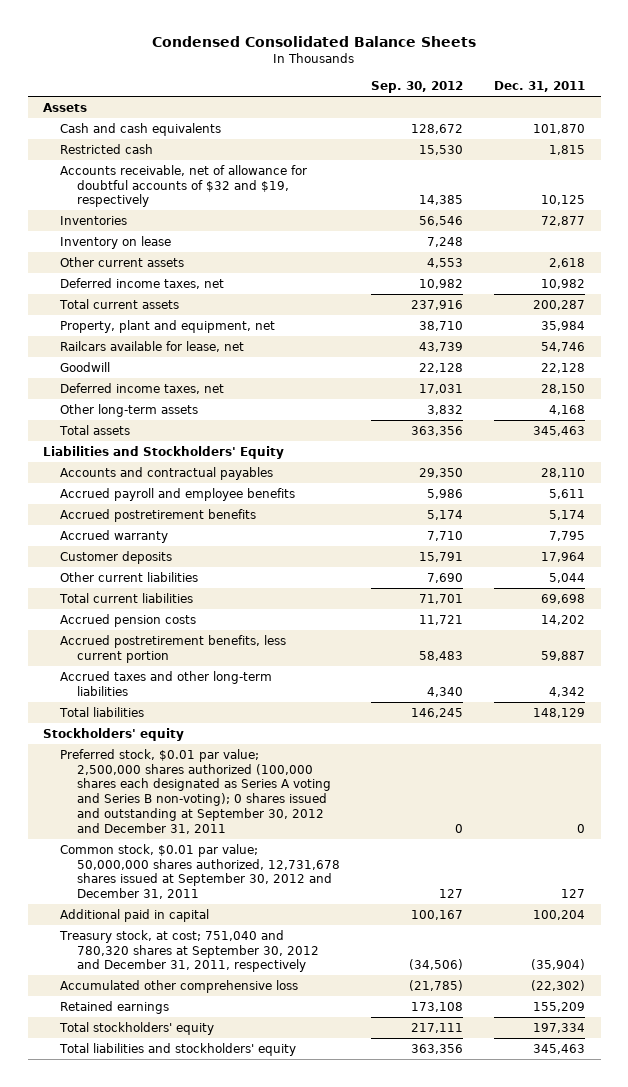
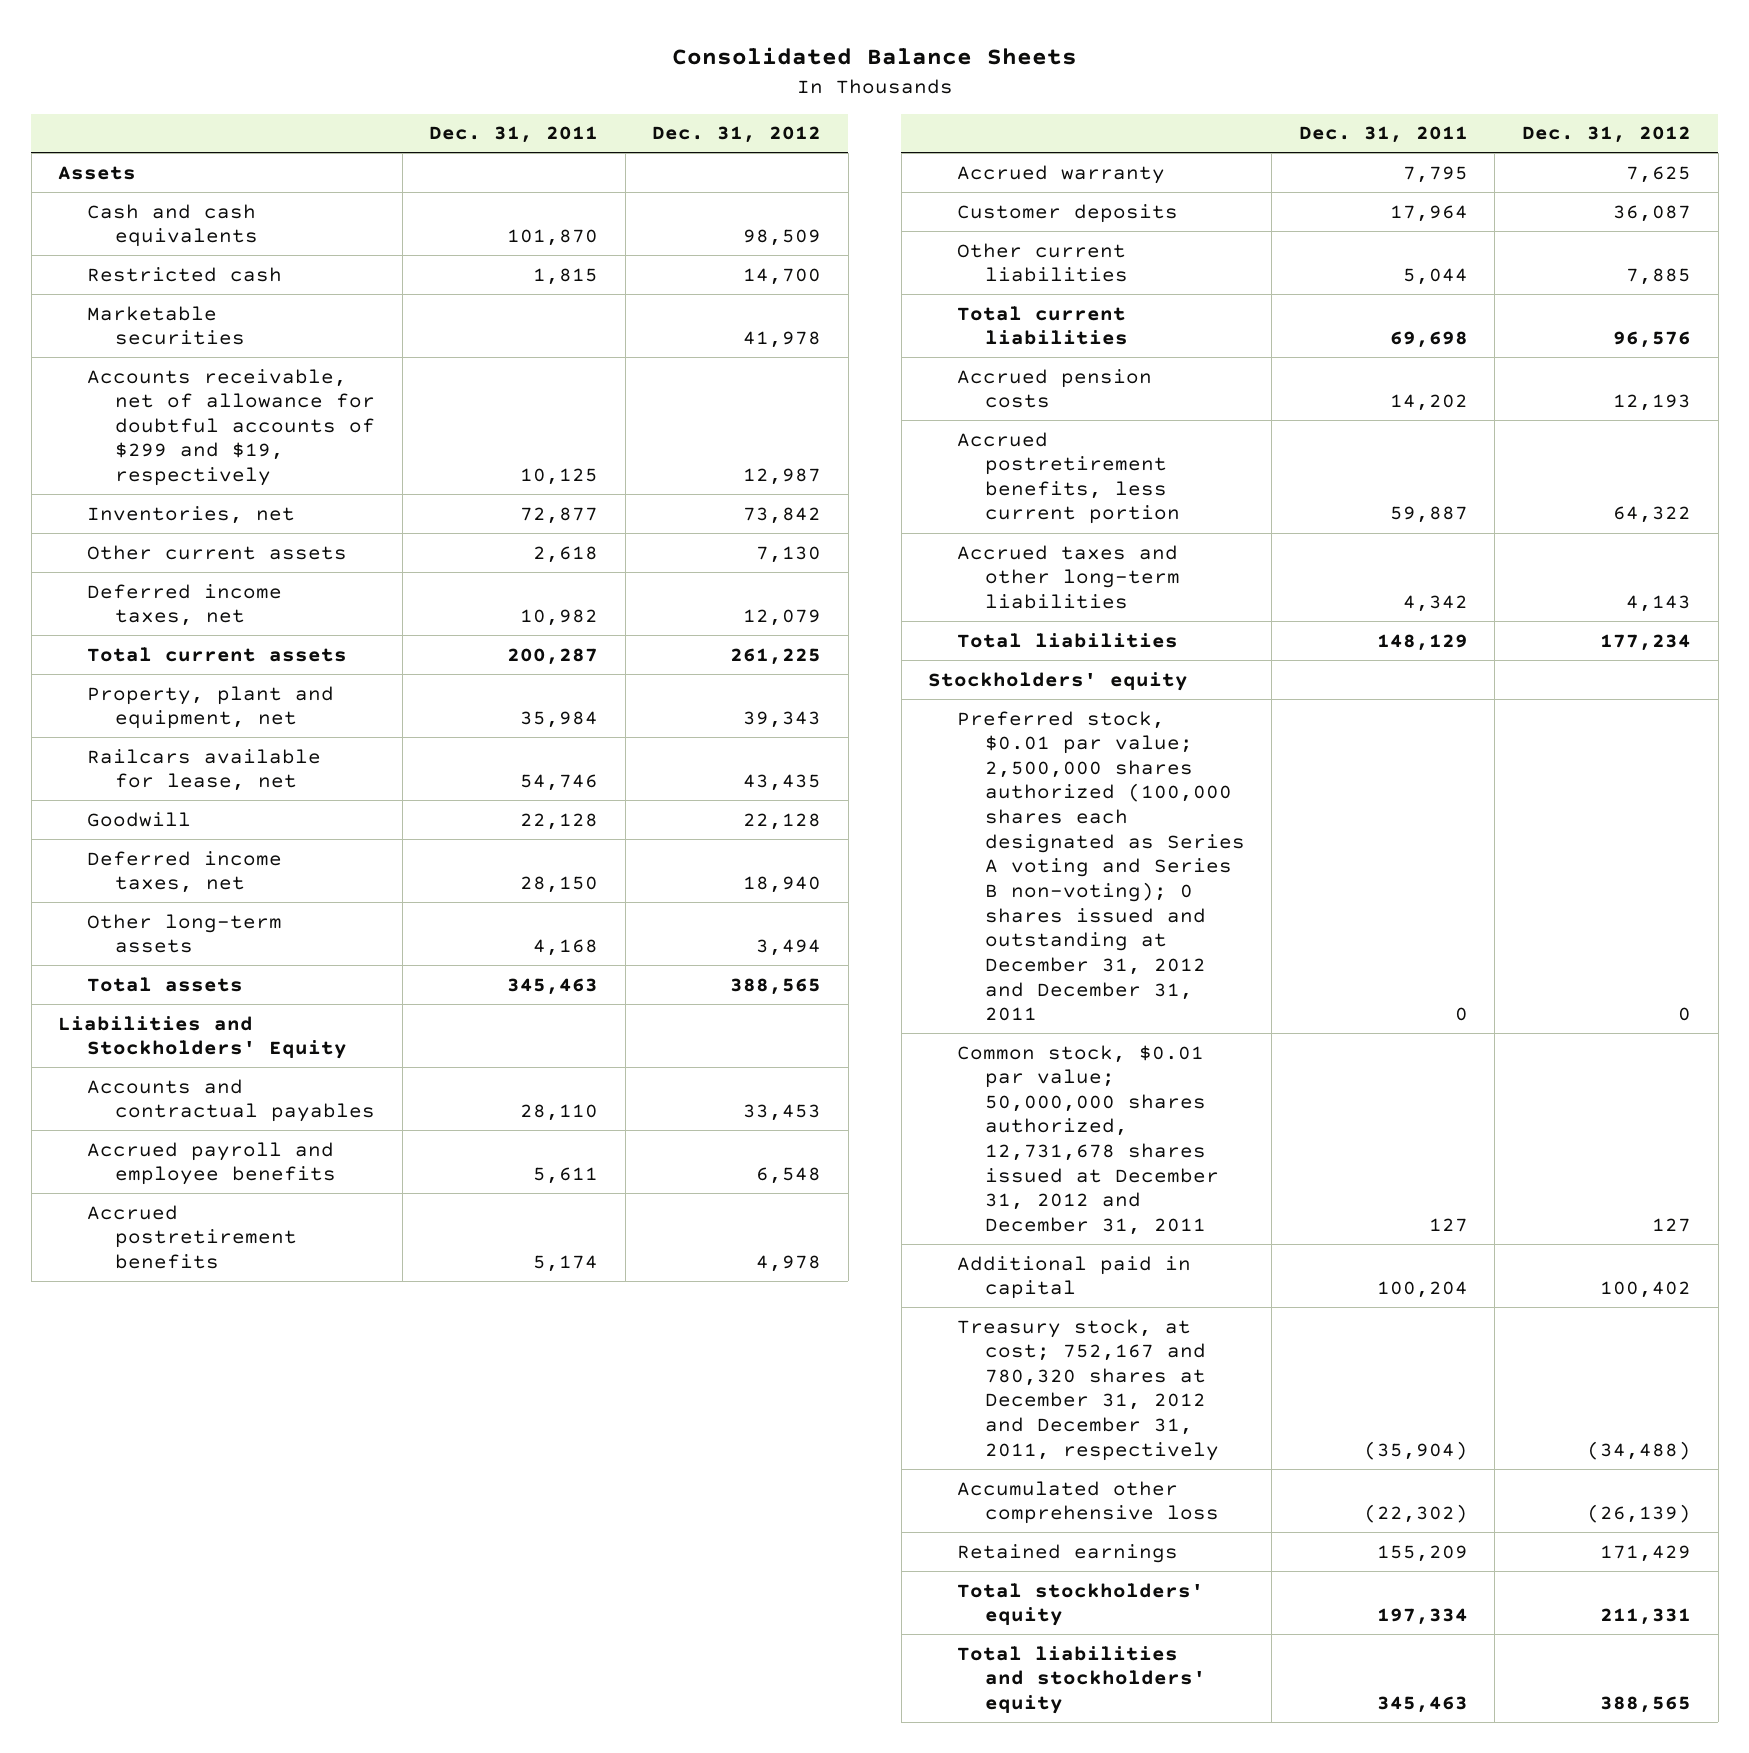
[152,35,477,47] Condensed Consolidated Balance Sheets -> [671,47,1077,66] Consolidated Balance Sheets
[371,81,464,94] Sep. 30, 2012 -> none
none -> [652,126,822,144] Dec. 31, 2012
[60,235,172,249] Inventory on lease -> none
none -> [86,305,246,346] Marketable securities
[60,164,308,208] Accounts receivable, net of allowance for doubtful accounts of $32 and $19, respectively -> [86,368,376,487] Accounts receivable, net of allowance for doubtful accounts of $299 and $19, respectively
[60,215,128,225] Inventories -> [86,505,295,524] Inventories, net
[60,748,332,834] Preferred stock, $0.01 par value; 2,500,000 shares authorized (100,000 shares each designated as Series A voting and Series B non-voting); 0 shares issued and outstanding at September 30, 2012 and December 31, 2011 -> [956,710,1245,1022] Preferred stock, $0.01 par value; 2,500,000 shares authorized (100,000 shares each designated as Series A voting and Series B non-voting); 0 shares issued and outstanding at December 31, 2012 and December 31, 2011
[60,843,341,900] Common stock, $0.01 par value; 50,000,000 shares authorized, 12,731,678 shares issued at September 30, 2012 and December 31, 2011 -> [956,1044,1219,1236] Common stock, $0.01 par value; 50,000,000 shares authorized, 12,731,678 shares issued at December 31, 2012 and December 31, 2011
[59,929,320,973] Treasury stock, at cost; 751,040 and 780,320 shares at September 30, 2012 and December 31, 2011, respectively -> [956,1318,1219,1461] Treasury stock, at cost; 752,167 and 780,320 shares at December 31, 2012 and December 31, 2011, respectively

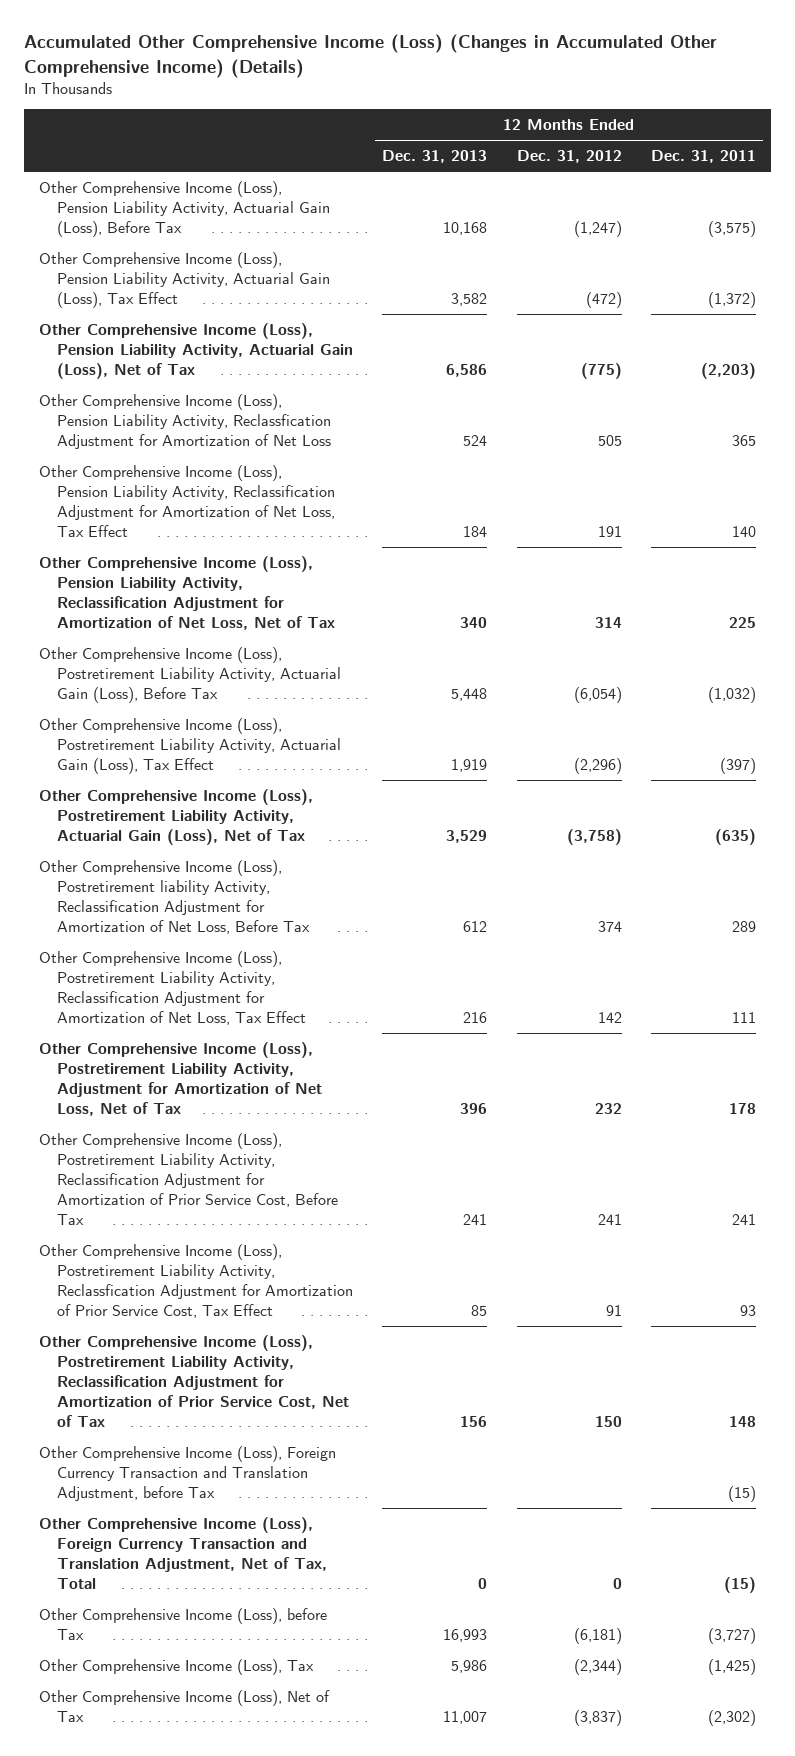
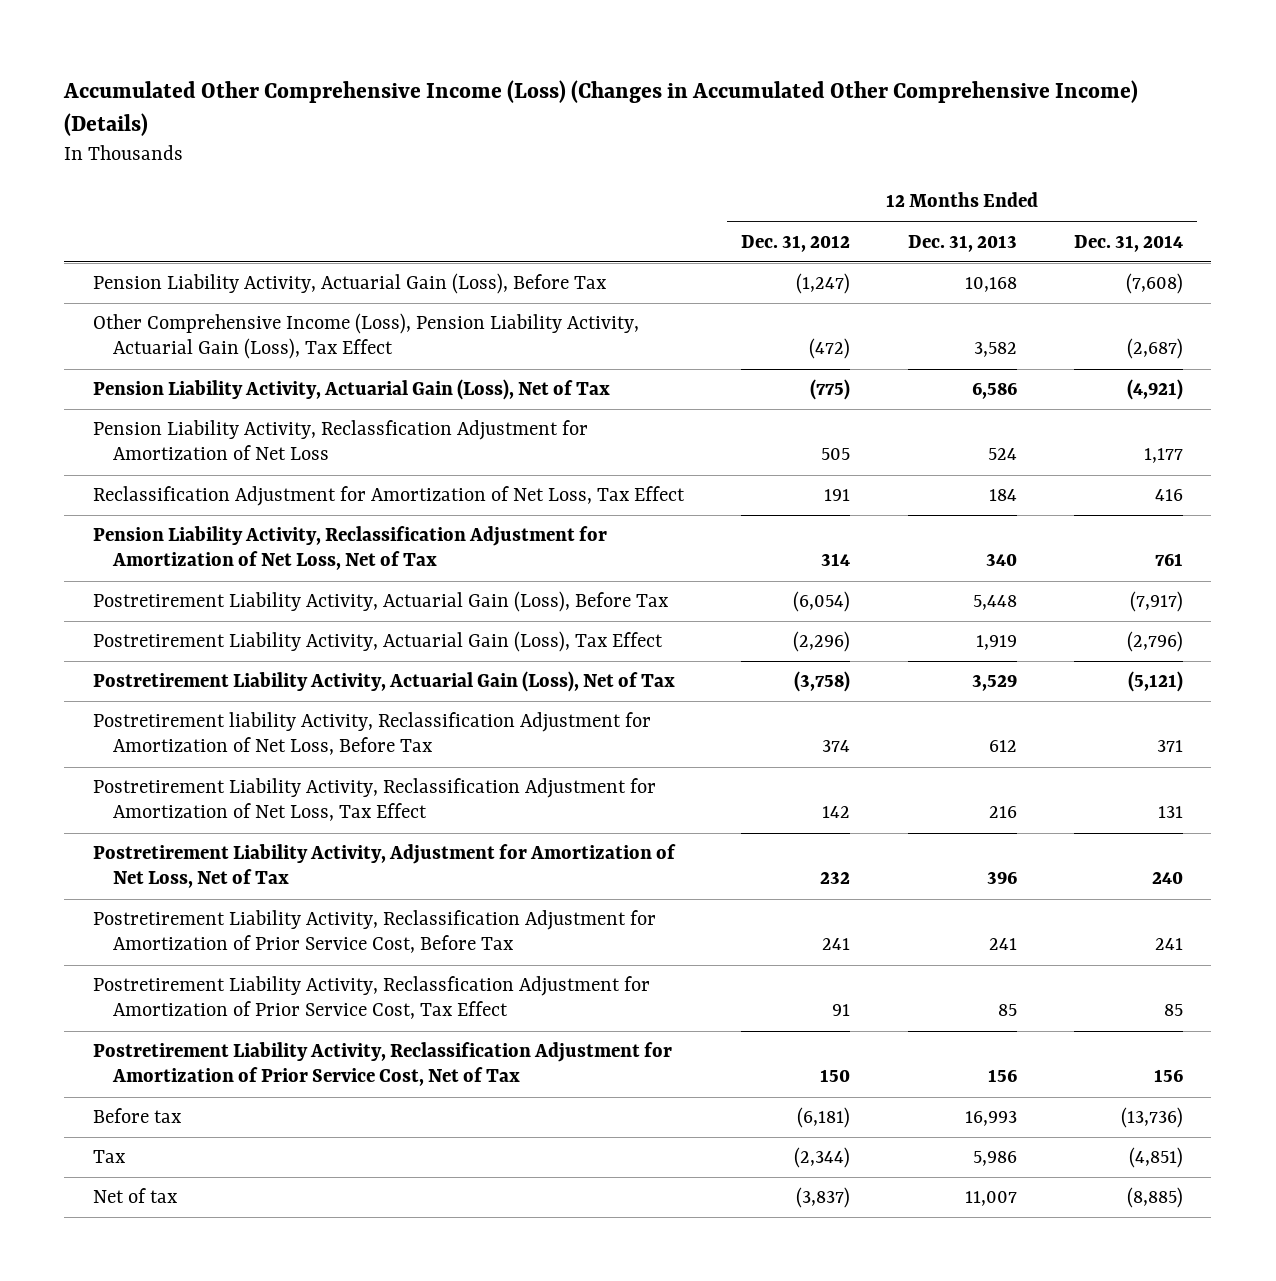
[650,150,756,164] Dec. 31, 2011 -> none
none -> [1073,234,1183,252] Dec. 31, 2014
[38,180,331,237] Other Comprehensive Income (Loss), Pension Liability Activity, Actuarial Gain (Loss), Before Tax -> [93,273,607,295] Pension Liability Activity, Actuarial Gain (Loss), Before Tax
[38,1445,336,1501] Other Comprehensive Income (Loss), Foreign Currency Transaction and Translation Adjustment, before Tax -> none
[38,1516,328,1589] Other Comprehensive Income (Loss), Foreign Currency Transaction and Translation Adjustment, Net of Tax, Total -> none
[38,322,354,379] Other Comprehensive Income (Loss), Pension Liability Activity, Actuarial Gain (Loss), Net of Tax -> [93,379,611,401] Pension Liability Activity, Actuarial Gain (Loss), Net of Tax
[38,393,332,449] Other Comprehensive Income (Loss), Pension Liability Activity, Reclassfication Adjustment for Amortization of Net Loss -> [93,420,589,461] Pension Liability Activity, Reclassfication Adjustment for Amortization of Net Loss
[38,464,336,537] Other Comprehensive Income (Loss), Pension Liability Activity, Reclassification Adjustment for Amortization of Net Loss, Tax Effect -> [93,486,686,507] Reclassification Adjustment for Amortization of Net Loss, Tax Effect
[38,555,336,630] Other Comprehensive Income (Loss), Pension Liability Activity, Reclassification Adjustment for Amortization of Net Loss, Net of Tax -> [93,526,608,571] Pension Liability Activity, Reclassification Adjustment for Amortization of Net Loss, Net of Tax
[38,646,342,703] Other Comprehensive Income (Loss), Postretirement Liability Activity, Actuarial Gain (Loss), Before Tax -> [93,591,669,613] Postretirement Liability Activity, Actuarial Gain (Loss), Before Tax
[38,717,342,774] Other Comprehensive Income (Loss), Postretirement Liability Activity, Actuarial Gain (Loss), Tax Effect -> [93,631,664,653] Postretirement Liability Activity, Actuarial Gain (Loss), Tax Effect
[38,788,313,845] Other Comprehensive Income (Loss), Postretirement Liability Activity, Actuarial Gain (Loss), Net of Tax -> [93,671,676,693] Postretirement Liability Activity, Actuarial Gain (Loss), Net of Tax
[38,859,311,934] Other Comprehensive Income (Loss), Postretirement liability Activity, Reclassification Adjustment for Amortization of Net Loss, Before Tax -> [93,712,652,756] Postretirement liability Activity, Reclassification Adjustment for Amortization of Net Loss, Before Tax
[38,950,307,1025] Other Comprehensive Income (Loss), Postretirement Liability Activity, Reclassification Adjustment for Amortization of Net Loss, Tax Effect -> [93,778,657,822] Postretirement Liability Activity, Reclassification Adjustment for Amortization of Net Loss, Tax Effect
[38,1041,323,1116] Other Comprehensive Income (Loss), Postretirement Liability Activity, Adjustment for Amortization of Net Loss, Net of Tax -> [93,844,677,889] Postretirement Liability Activity, Adjustment for Amortization of Net Loss, Net of Tax
[38,1132,339,1225] Other Comprehensive Income (Loss), Postretirement Liability Activity, Reclassification Adjustment for Amortization of Prior Service Cost, Before Tax -> [93,910,657,954] Postretirement Liability Activity, Reclassification Adjustment for Amortization of Prior Service Cost, Before Tax
[38,1243,354,1318] Other Comprehensive Income (Loss), Postretirement Liability Activity, Reclassfication Adjustment for Amortization of Prior Service Cost, Tax Effect -> [93,976,651,1020] Postretirement Liability Activity, Reclassfication Adjustment for Amortization of Prior Service Cost, Tax Effect
[38,1334,350,1427] Other Comprehensive Income (Loss), Postretirement Liability Activity, Reclassification Adjustment for Amortization of Prior Service Cost, Net of Tax -> [93,1042,673,1087] Postretirement Liability Activity, Reclassification Adjustment for Amortization of Prior Service Cost, Net of Tax
[38,1607,327,1640] Other Comprehensive Income (Loss), before Tax -> [93,1108,182,1124] Before tax
[38,1658,314,1675] Other Comprehensive Income (Loss), Tax -> [93,1150,126,1164] Tax
[38,1689,330,1722] Other Comprehensive Income (Loss), Net of Tax -> [93,1188,178,1204] Net of tax

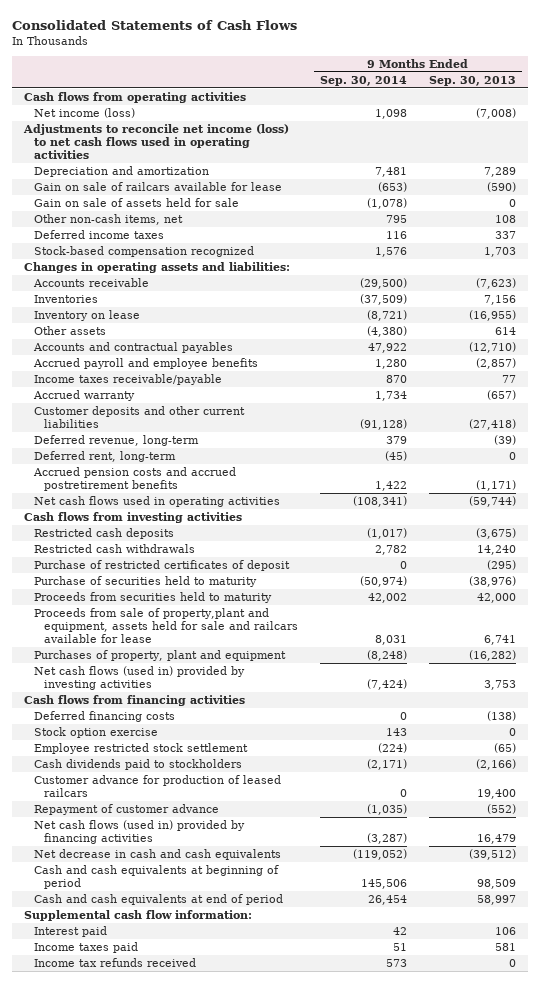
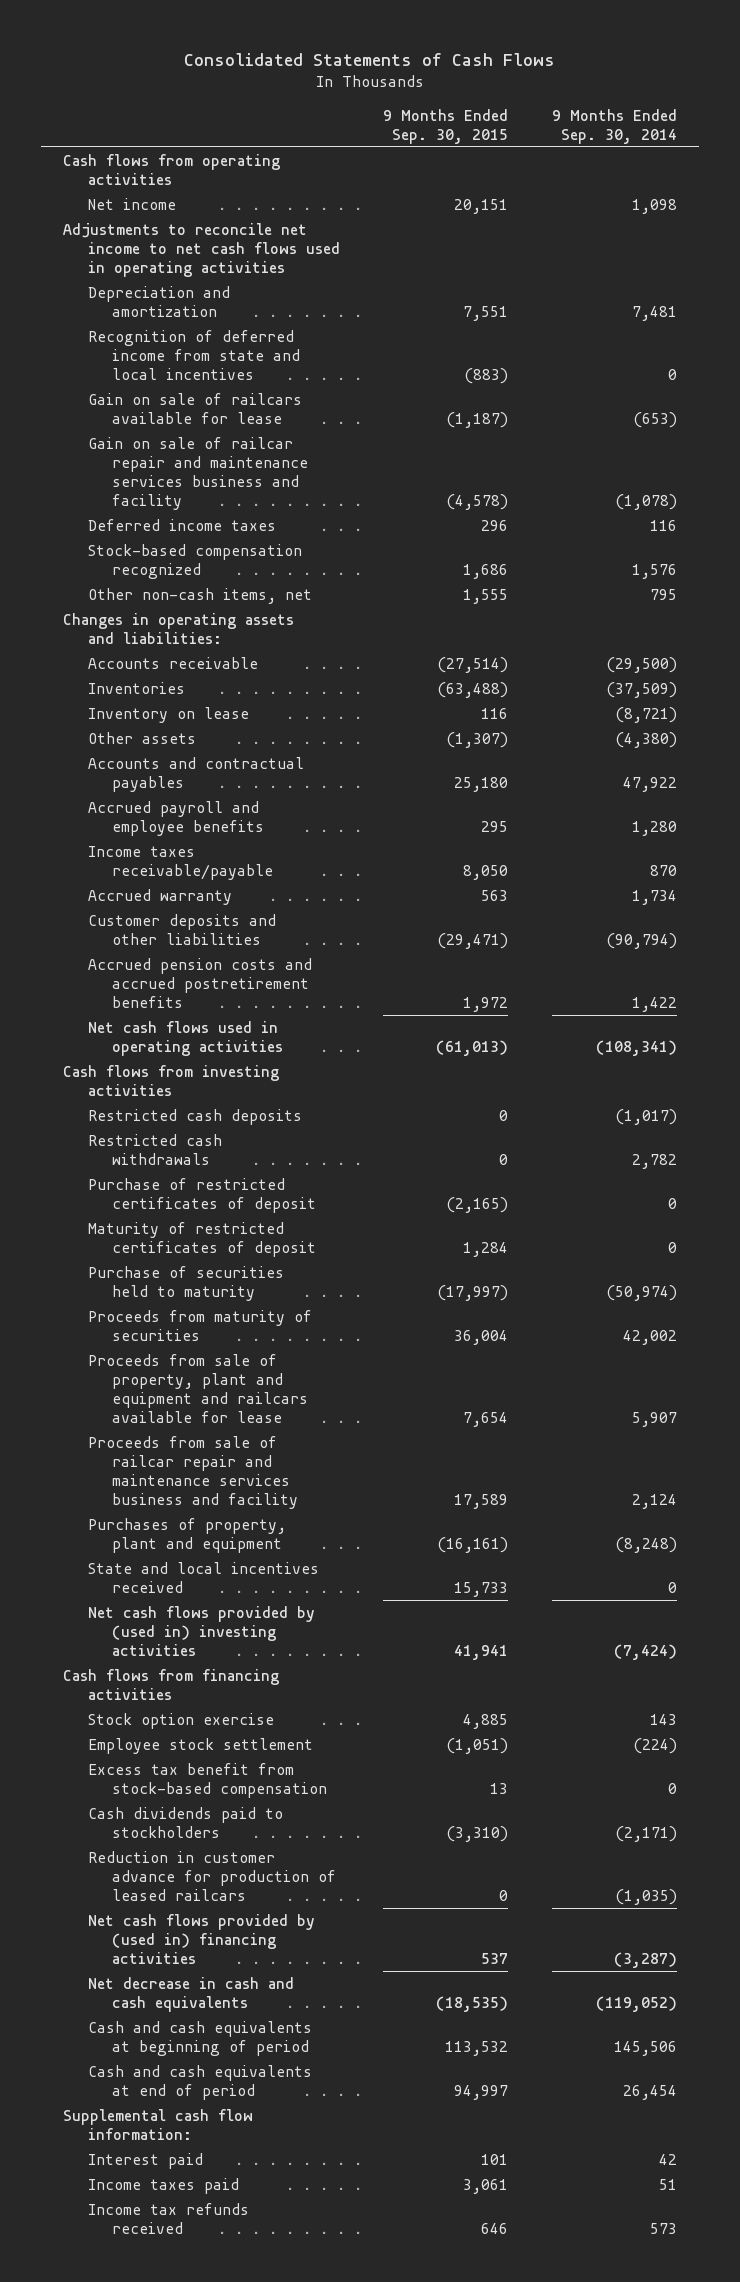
[429,75,517,86] Sep. 30, 2013 -> none
none -> [383,108,509,144] 9 Months Ended Sep. 30, 2015
[33,108,135,119] Net income (loss) -> [87,198,176,211] Net income
[22,124,289,159] Adjustments to reconcile net income (loss) to net cash flows used in operating activities -> [63,223,340,277] Adjustments to reconcile net income to net cash flows used in operating activities
none -> [87,330,301,380] Recognition of deferred income from state and local incentives
[33,198,239,208] Gain on sale of assets held for sale -> [87,437,309,510] Gain on sale of railcar repair and maintenance services business and facility
[33,214,183,226] Other non-cash items, net -> [87,588,312,605] Other non-cash items, net
[33,435,199,447] Deferred revenue, long-term -> none
[33,451,176,463] Deferred rent, long-term -> none
[33,406,245,428] Customer deposits and other current liabilities -> [87,914,276,945] Customer deposits and other liabilities
[359,418,407,430] (91,128) -> [606,932,678,949] (90,794)
none -> [87,1222,317,1257] Maturity of restricted certificates of deposit
[33,592,272,604] Proceeds from securities held to maturity -> [87,1310,312,1341] Proceeds from maturity of securities
[33,608,298,643] Proceeds from sale of property,plant and equipment, assets held for sale and railcars available for lease -> [87,1354,309,1423] Proceeds from sale of property, plant and equipment and railcars available for lease
[374,634,407,645] 8,031 -> [632,1411,678,1427] 5,907
none -> [87,1436,299,1509] Proceeds from sale of railcar repair and maintenance services business and facility
none -> [87,1562,319,1593] State and local incentives received
[33,666,245,690] Net cash flows (used in) provided by investing activities -> [87,1606,315,1656] Net cash flows provided by (used in) investing activities
[33,711,175,723] Deferred financing costs -> none
[33,743,248,755] Employee restricted stock settlement -> [87,1738,313,1755] Employee stock settlement
none -> [87,1763,328,1798] Excess tax benefit from stock-based compensation
[33,775,281,797] Customer advance for production of leased railcars -> none
[33,804,219,816] Repayment of customer advance -> [87,1851,337,1901] Reduction in customer advance for production of leased railcars
[33,820,245,844] Net cash flows (used in) provided by financing activities -> [87,1914,315,1964] Net cash flows provided by (used in) financing activities

